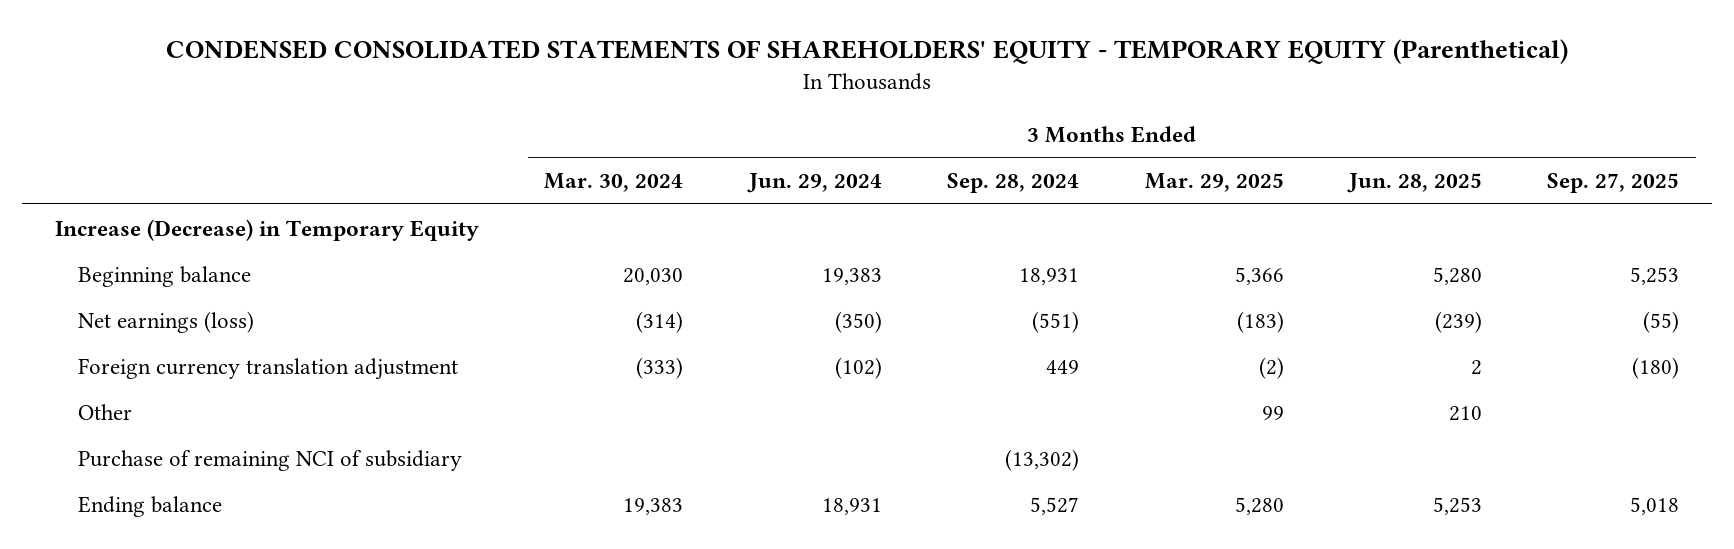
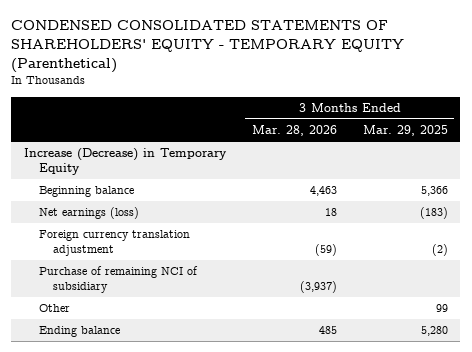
[544,173,684,193] Mar. 30, 2024 -> none
[746,173,882,194] Jun. 29, 2024 -> none
[947,173,1080,194] Sep. 28, 2024 -> none
[1347,173,1483,194] Jun. 28, 2025 -> none
[1547,173,1680,194] Sep. 27, 2025 -> none
none -> [251,125,337,137] Mar. 28, 2026
[77,403,132,420] Other -> [38,304,70,313] Other

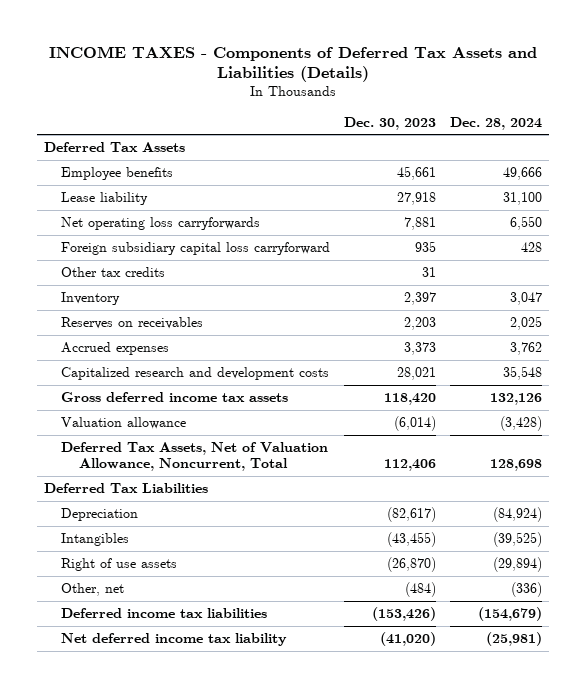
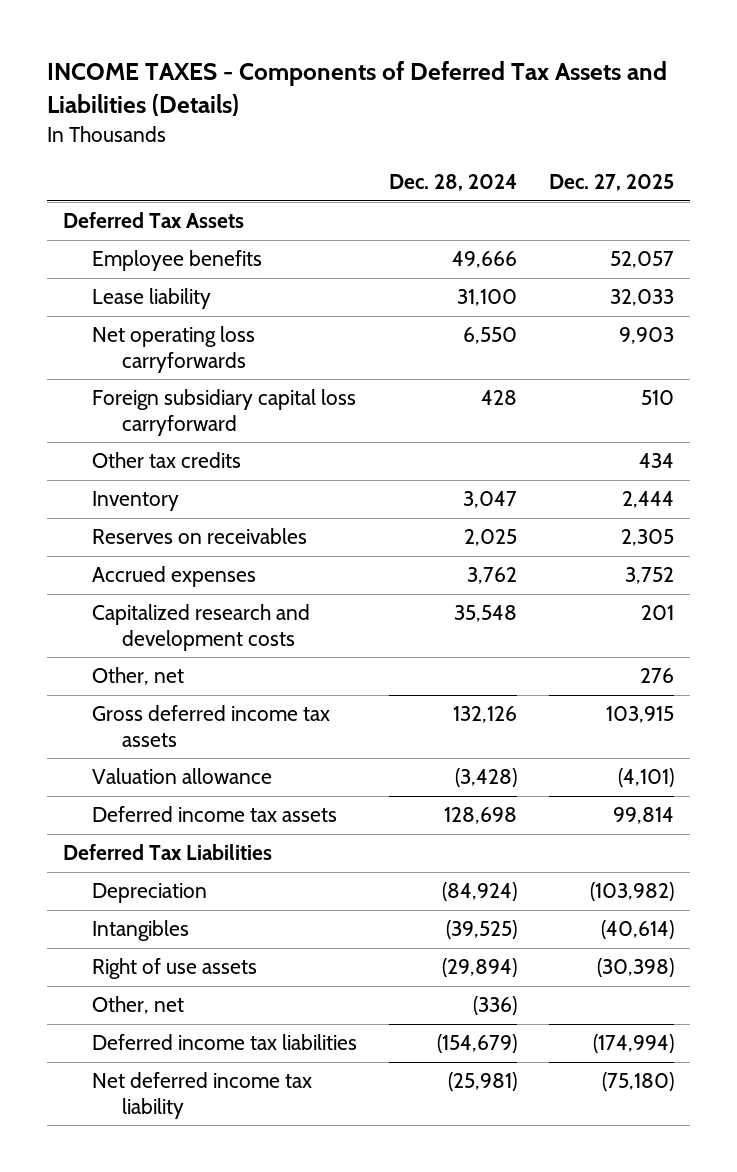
[344,116,437,130] Dec. 30, 2023 -> none
none -> [548,174,674,192] Dec. 27, 2025
none -> [92,667,185,686] Other, net
[61,442,329,472] Deferred Tax Assets, Net of Valuation Allowance, Noncurrent, Total -> [92,806,338,823] Deferred income tax assets

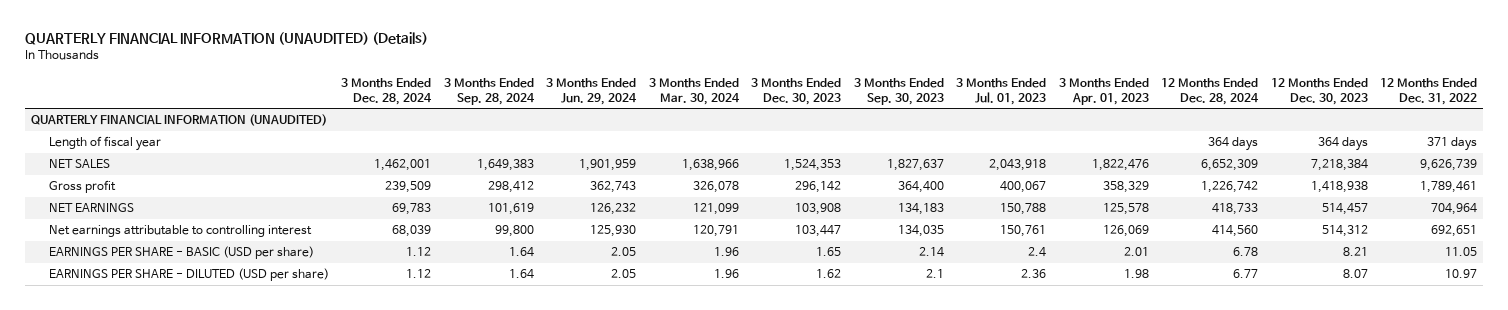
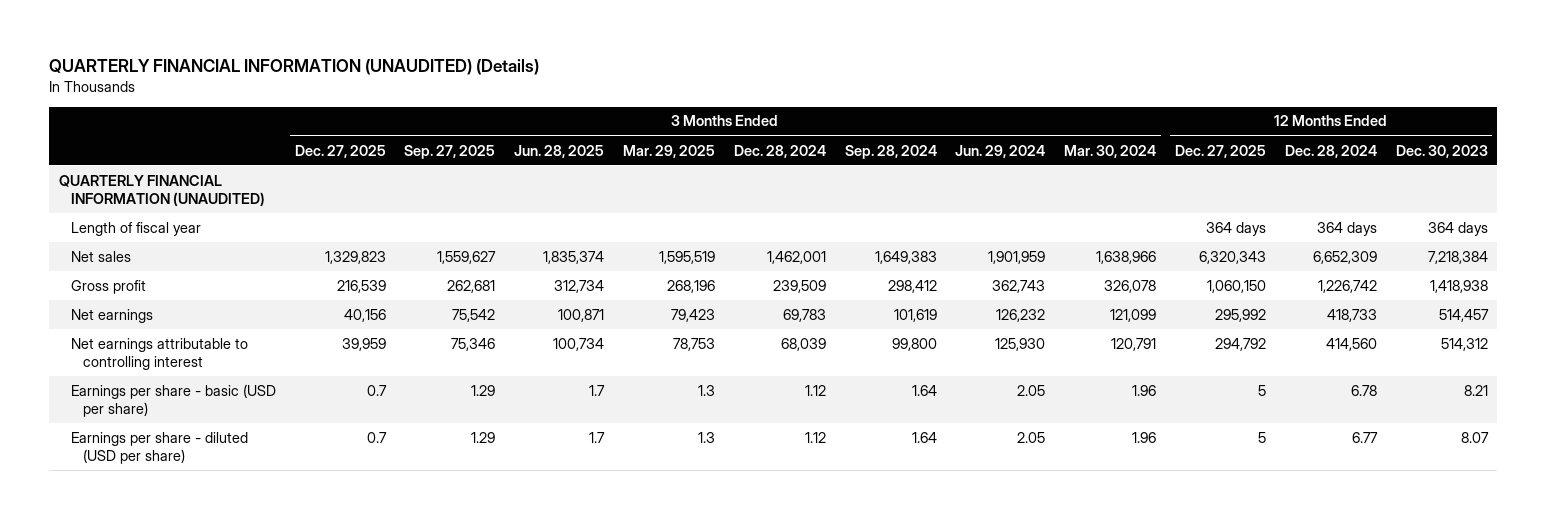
[751,77,842,105] 3 Months Ended Dec. 30, 2023 -> none
[853,77,944,105] 3 Months Ended Sep. 30, 2023 -> none
[956,77,1047,105] 3 Months Ended Jul. 01, 2023 -> none
[1058,77,1149,105] 3 Months Ended Apr. 01, 2023 -> none
[1380,77,1478,105] 12 Months Ended Dec. 31, 2022 -> none
none -> [294,144,386,158] Dec. 27, 2025
none -> [404,144,496,159] Sep. 27, 2025
none -> [514,144,605,158] Jun. 28, 2025
none -> [622,144,715,158] Mar. 29, 2025
none -> [1174,144,1266,158] Dec. 27, 2025
[48,159,110,169] NET SALES -> [70,250,131,262] Net sales
[48,203,134,213] NET EARNINGS -> [70,308,153,323] Net earnings
[48,246,314,260] EARNINGS PER SHARE - BASIC (USD per share) -> [70,383,276,418] Earnings per share - basic (USD per share)
[48,268,329,282] EARNINGS PER SHARE - DILUTED (USD per share) -> [70,431,248,465] Earnings per share - diluted (USD per share)

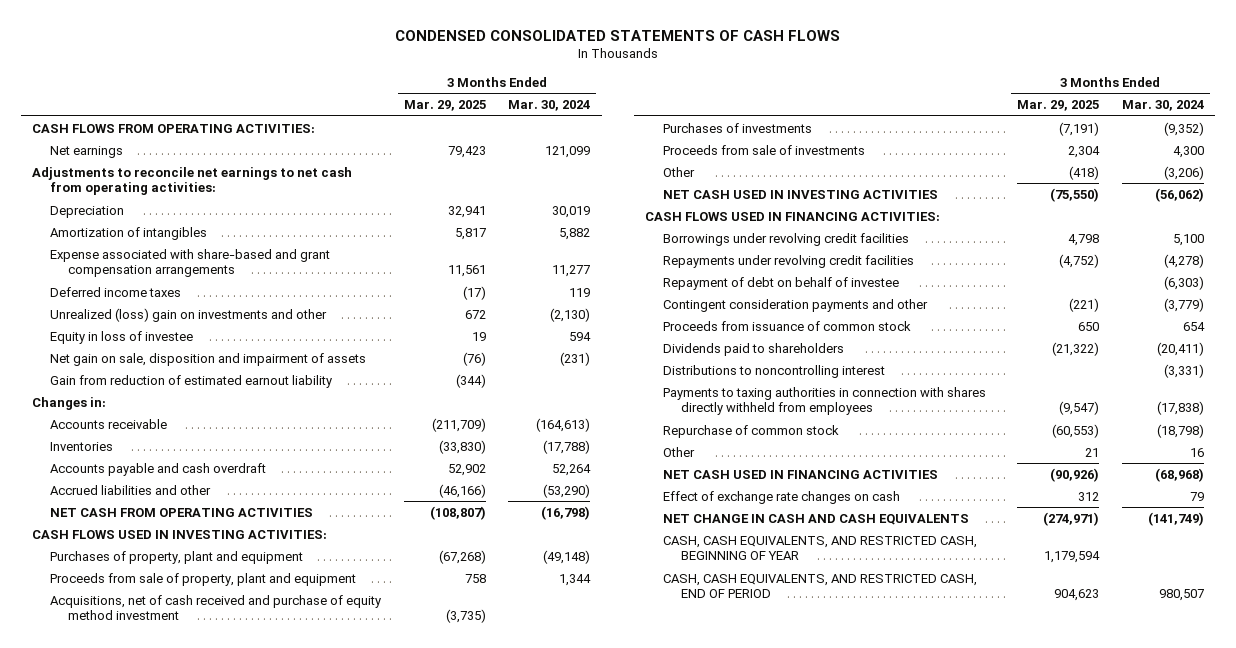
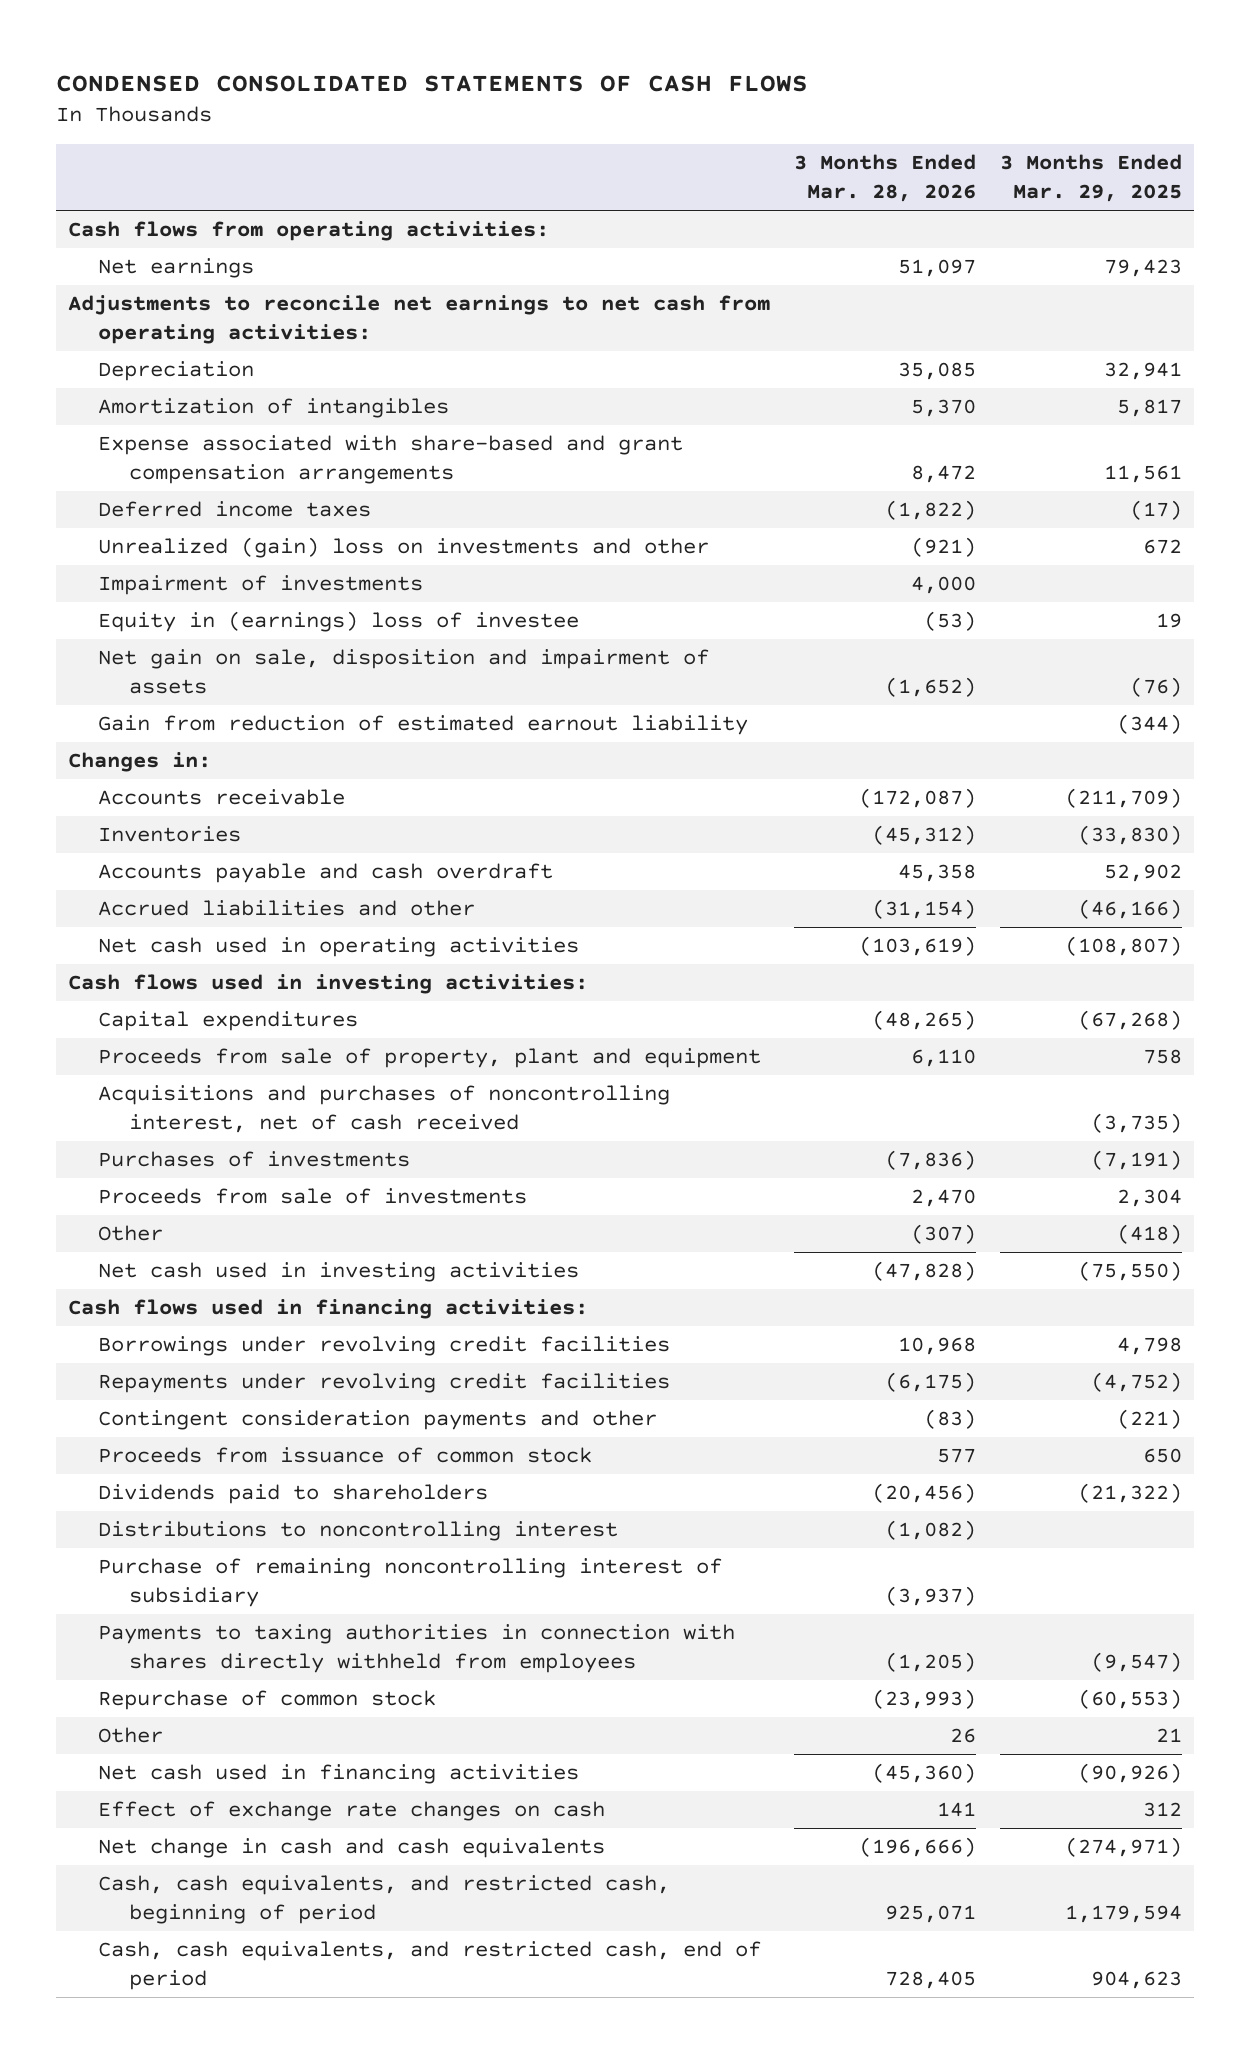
[508,100,591,112] Mar. 30, 2024 -> none
none -> [793,154,976,202] 3 Months Ended Mar. 28, 2026
[31,123,315,133] CASH FLOWS FROM OPERATING ACTIVITIES: -> [67,221,549,242] Cash flows from operating activities:
[49,307,327,322] Unrealized (loss) gain on investments and other -> [98,537,710,559] Unrealized (gain) loss on investments and other
none -> [98,575,424,596] Impairment of investments
[49,330,193,344] Equity in loss of investee -> [98,611,580,633] Equity in (earnings) loss of investee
[49,507,313,517] NET CASH FROM OPERATING ACTIVITIES -> [98,937,580,958] Net cash used in operating activities
[31,529,327,539] CASH FLOWS USED IN INVESTING ACTIVITIES: -> [67,974,588,995] Cash flows used in investing activities:
[49,550,303,564] Purchases of property, plant and equipment -> [98,1011,359,1032] Capital expenditures
[49,594,381,620] Acquisitions, net of cash received and purchase of equity method investment -> [98,1085,671,1134] Acquisitions and purchases of noncontrolling interest, net of cash received
[663,189,939,199] NET CASH USED IN INVESTING ACTIVITIES -> [98,1262,580,1283] Net cash used in investing activities
[645,211,941,221] CASH FLOWS USED IN FINANCING ACTIVITIES: -> [67,1299,588,1320] Cash flows used in financing activities:
[663,276,900,290] Repayment of debt on behalf of investee -> none
none -> [98,1558,723,1608] Purchase of remaining noncontrolling interest of subsidiary
[663,469,939,479] NET CASH USED IN FINANCING ACTIVITIES -> [98,1764,580,1785] Net cash used in financing activities
[663,513,970,525] NET CHANGE IN CASH AND CASH EQUIVALENTS -> [98,1838,606,1859] Net change in cash and cash equivalents
[663,535,978,560] CASH, CASH EQUIVALENTS, AND RESTRICTED CASH, BEGINNING OF YEAR -> [98,1875,671,1925] Cash, cash equivalents, and restricted cash, beginning of period
[663,573,978,598] CASH, CASH EQUIVALENTS, AND RESTRICTED CASH, END OF PERIOD -> [98,1941,762,1991] Cash, cash equivalents, and restricted cash, end of period

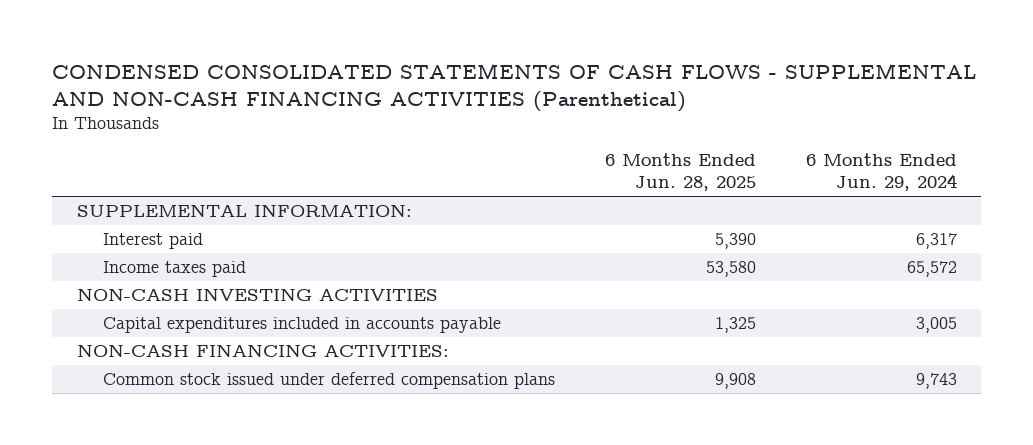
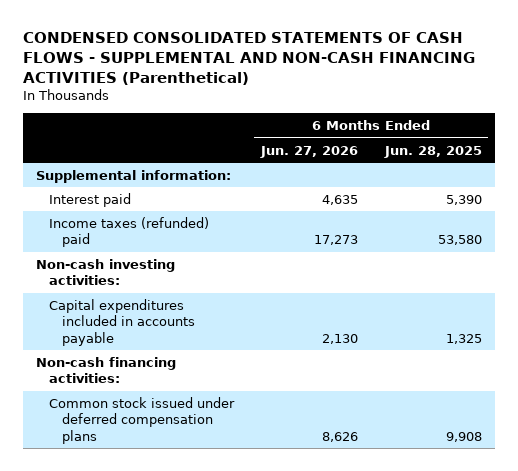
[805,153,957,191] 6 Months Ended Jun. 29, 2024 -> none
none -> [259,145,358,158] Jun. 27, 2026
[76,204,412,218] SUPPLEMENTAL INFORMATION: -> [36,169,232,183] Supplemental information:
[103,261,247,278] Income taxes paid -> [49,216,210,248] Income taxes (refunded) paid
[76,288,438,302] NON-CASH INVESTING ACTIVITIES -> [36,258,176,286] Non-cash investing activities:
[76,344,449,358] NON-CASH FINANCING ACTIVITIES: -> [36,356,177,384] Non-cash financing activities:

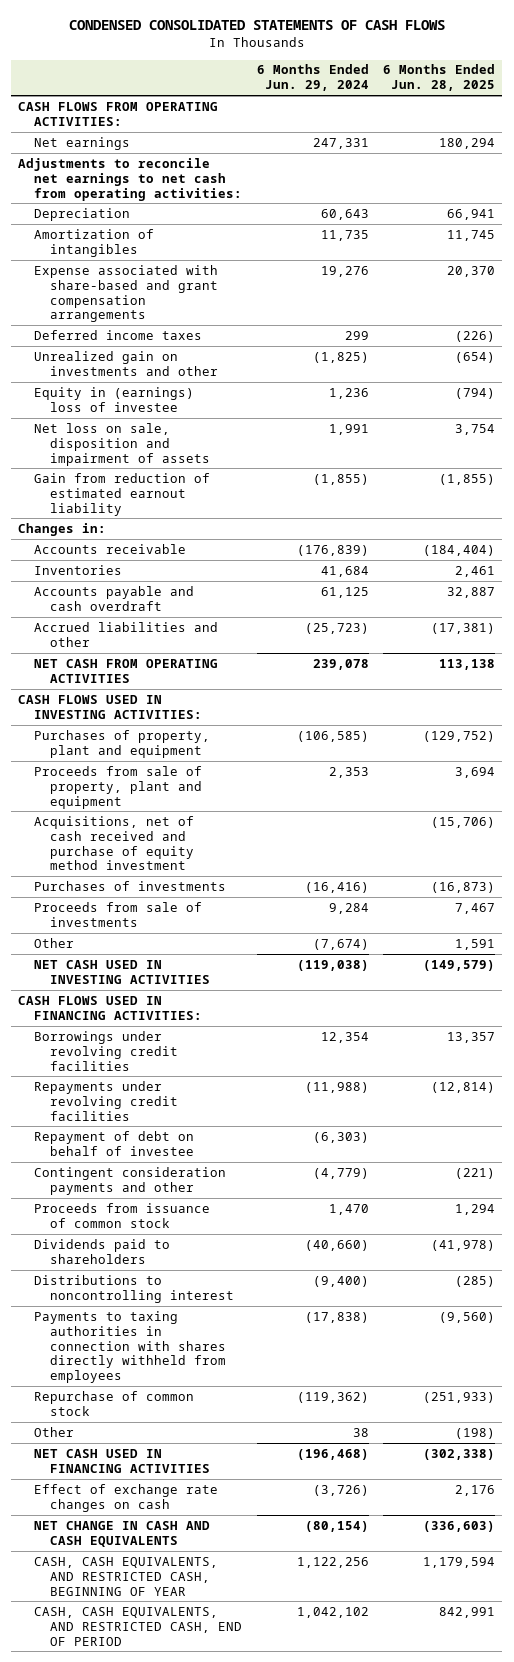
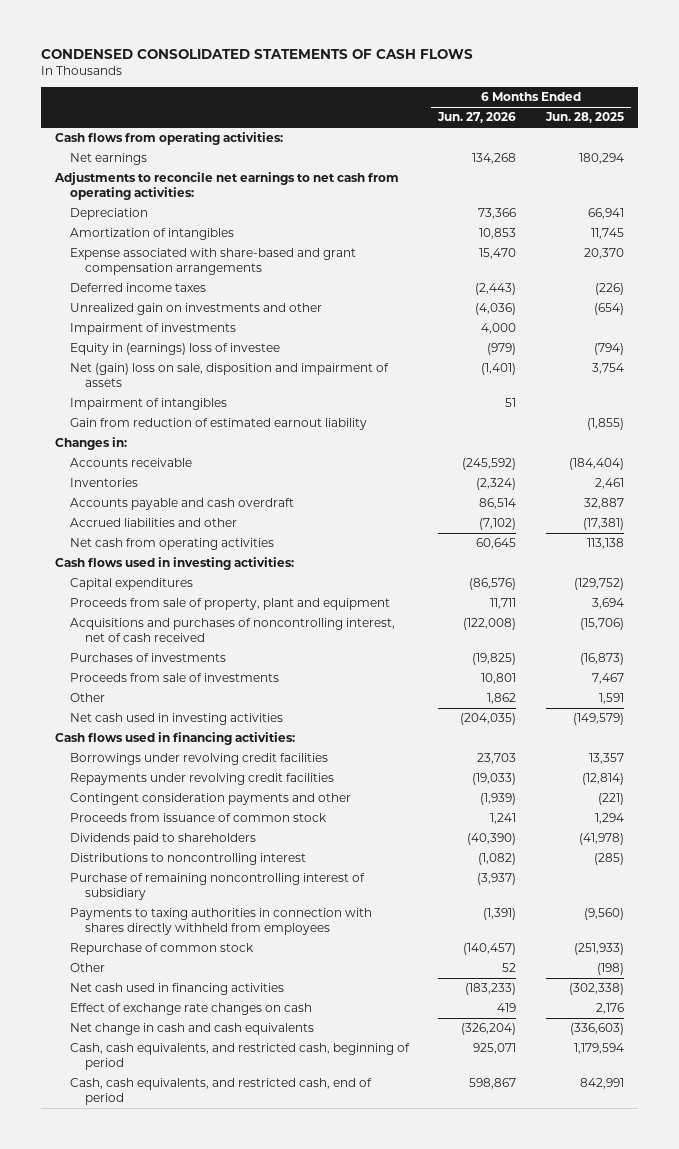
[256,64,369,92] 6 Months Ended Jun. 29, 2024 -> none
none -> [437,112,517,124] Jun. 27, 2026
[18,101,219,126] CASH FLOWS FROM OPERATING ACTIVITIES: -> [55,132,284,146] Cash flows from operating activities:
none -> [70,323,237,336] Impairment of investments
[34,422,211,466] Net loss on sale, disposition and impairment of assets -> [70,363,390,388] Net (gain) loss on sale, disposition and impairment of assets
none -> [70,398,228,411] Impairment of intangibles
[34,658,219,683] NET CASH FROM OPERATING ACTIVITIES -> [70,538,275,551] Net cash from operating activities
[18,694,203,719] CASH FLOWS USED IN INVESTING ACTIVITIES: -> [55,557,295,571] Cash flows used in investing activities:
[34,729,211,758] Purchases of property, plant and equipment -> [70,578,194,591] Capital expenditures
[34,815,195,871] Acquisitions, net of cash received and purchase of equity method investment -> [70,618,396,643] Acquisitions and purchases of noncontrolling interest, net of cash received
[34,959,211,984] NET CASH USED IN INVESTING ACTIVITIES -> [70,713,284,726] Net cash used in investing activities
[18,995,203,1020] CASH FLOWS USED IN FINANCING ACTIVITIES: -> [55,732,296,746] Cash flows used in financing activities:
[34,1130,195,1156] Repayment of debt on behalf of investee -> none
none -> [70,873,366,901] Purchase of remaining noncontrolling interest of subsidiary
[34,1448,211,1473] NET CASH USED IN FINANCING ACTIVITIES -> [70,983,285,996] Net cash used in financing activities
[34,1520,211,1547] NET CHANGE IN CASH AND CASH EQUIVALENTS -> [70,1023,315,1036] Net change in cash and cash equivalents
[34,1556,219,1596] CASH, CASH EQUIVALENTS, AND RESTRICTED CASH, BEGINNING OF YEAR -> [70,1043,411,1071] Cash, cash equivalents, and restricted cash, beginning of period
[34,1606,243,1646] CASH, CASH EQUIVALENTS, AND RESTRICTED CASH, END OF PERIOD -> [70,1078,373,1106] Cash, cash equivalents, and restricted cash, end of period

